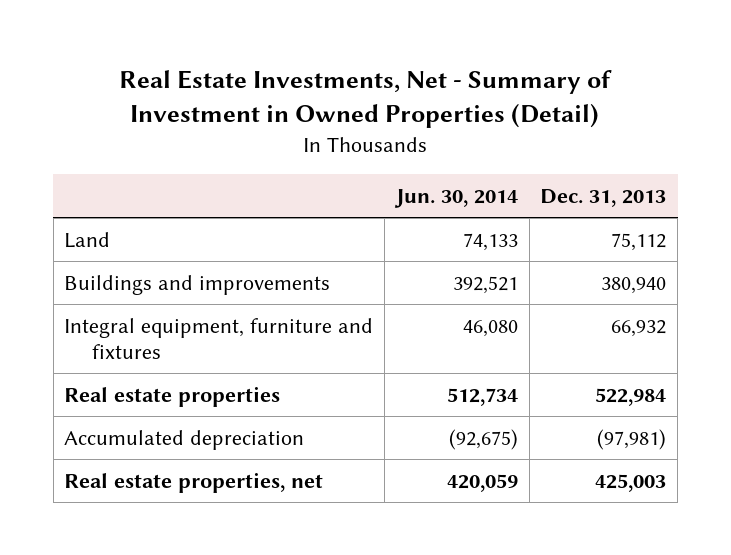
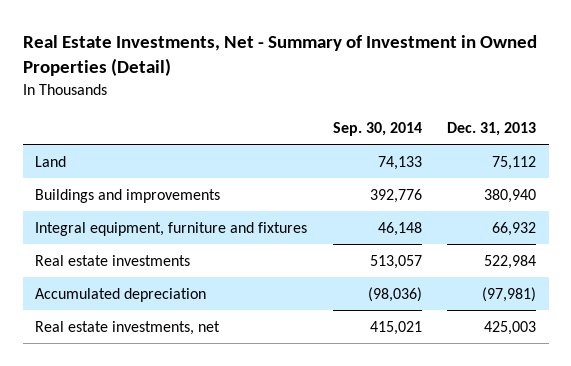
[393,188,518,208] Jun. 30, 2014 -> none
none -> [332,121,422,136] Sep. 30, 2014
[64,385,281,407] Real estate properties -> [35,254,191,266] Real estate investments
[64,471,324,493] Real estate properties, net -> [35,320,221,335] Real estate investments, net

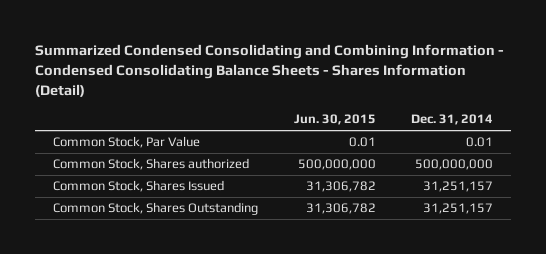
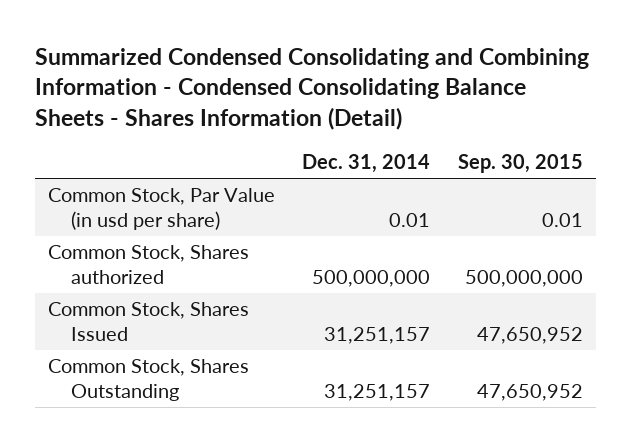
[293,114,376,126] Jun. 30, 2015 -> none
none -> [457,153,583,173] Sep. 30, 2015
[53,136,201,149] Common Stock, Par Value -> [48,188,276,230] Common Stock, Par Value (in usd per share)

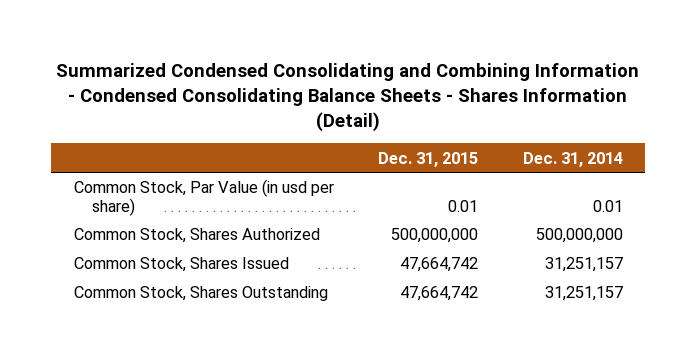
[457,153,583,173] Sep. 30, 2015 -> none
none -> [378,151,479,167] Dec. 31, 2015
[48,245,250,284] Common Stock, Shares authorized -> [73,228,320,244] Common Stock, Shares Authorized

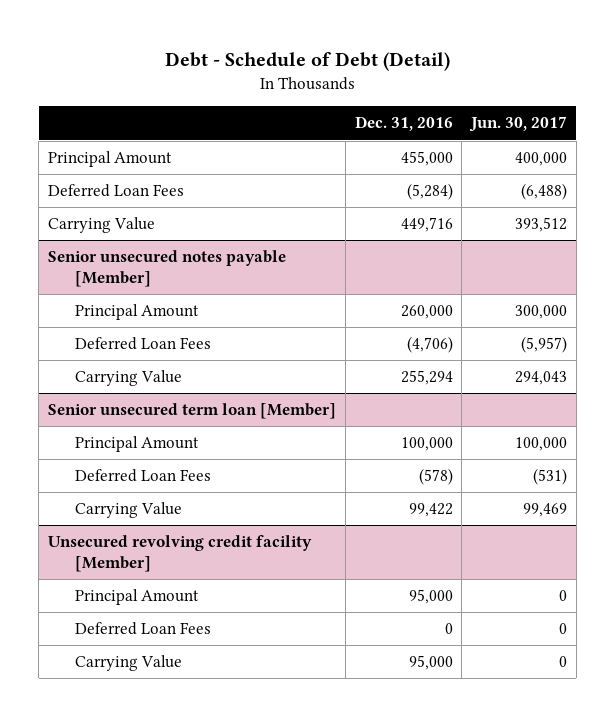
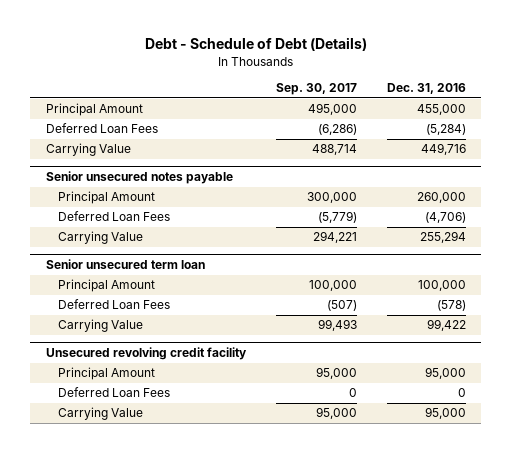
[164,51,450,71] Debt - Schedule of Debt (Detail) -> [144,37,367,52] Debt - Schedule of Debt (Details)
[468,116,567,133] Jun. 30, 2017 -> none
none -> [275,83,357,96] Sep. 30, 2017
[48,250,287,287] Senior unsecured notes payable [Member] -> [45,171,233,185] Senior unsecured notes payable
[48,403,337,420] Senior unsecured term loan [Member] -> [45,259,205,270] Senior unsecured term loan
[48,535,313,572] Unsecured revolving credit facility [Member] -> [45,347,247,361] Unsecured revolving credit facility

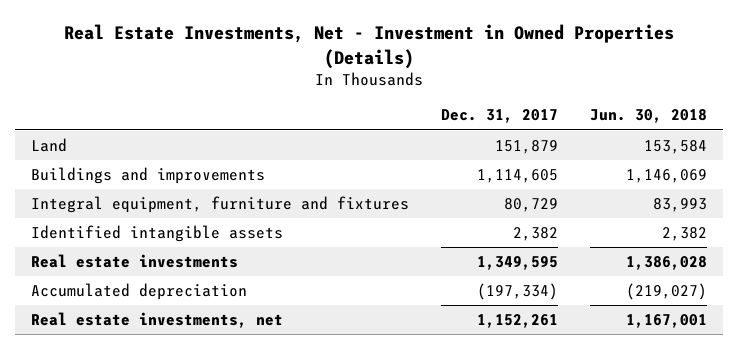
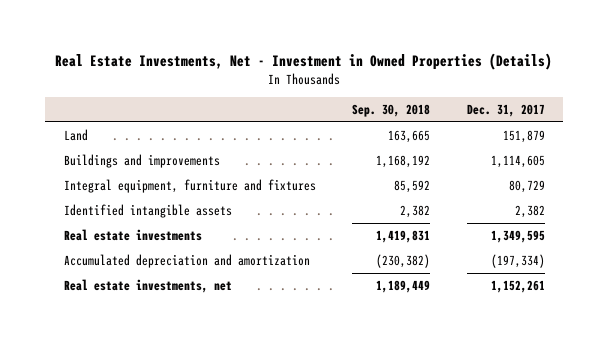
[589,109,707,124] Jun. 30, 2018 -> none
none -> [352,103,431,117] Sep. 30, 2018
[31,283,248,301] Accumulated depreciation -> [63,254,310,269] Accumulated depreciation and amortization

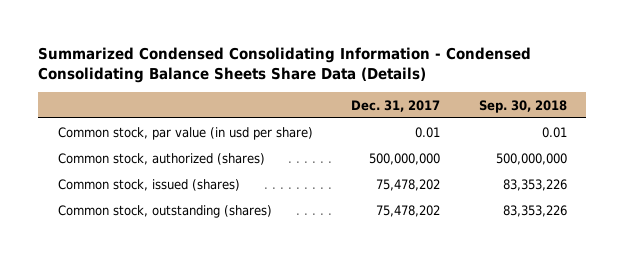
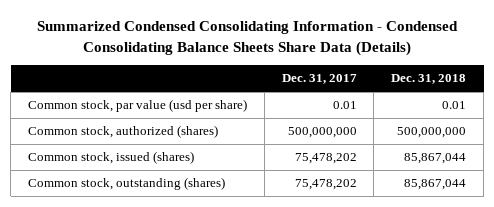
[478,99,567,113] Sep. 30, 2018 -> none
none -> [391,74,467,85] Dec. 31, 2018
[57,126,313,140] Common stock, par value (in usd per share) -> [28,99,248,113] Common stock, par value (usd per share)

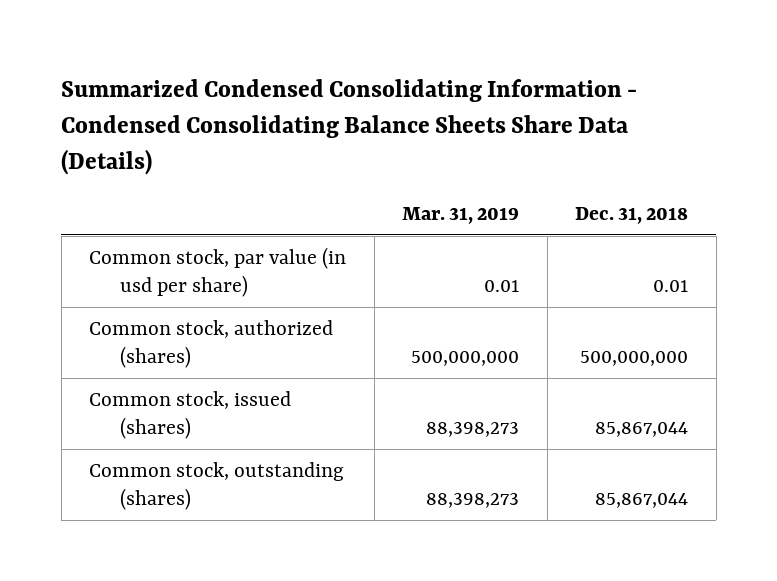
[281,74,357,85] Dec. 31, 2017 -> none
none -> [402,206,520,224] Mar. 31, 2019
[28,99,248,113] Common stock, par value (usd per share) -> [89,247,347,297] Common stock, par value (in usd per share)

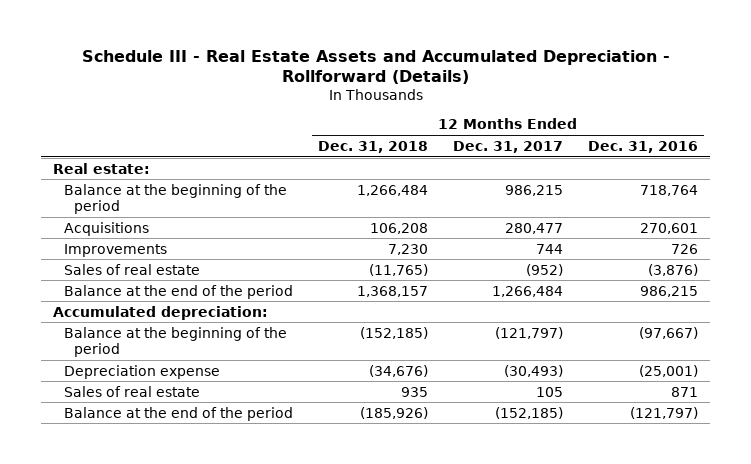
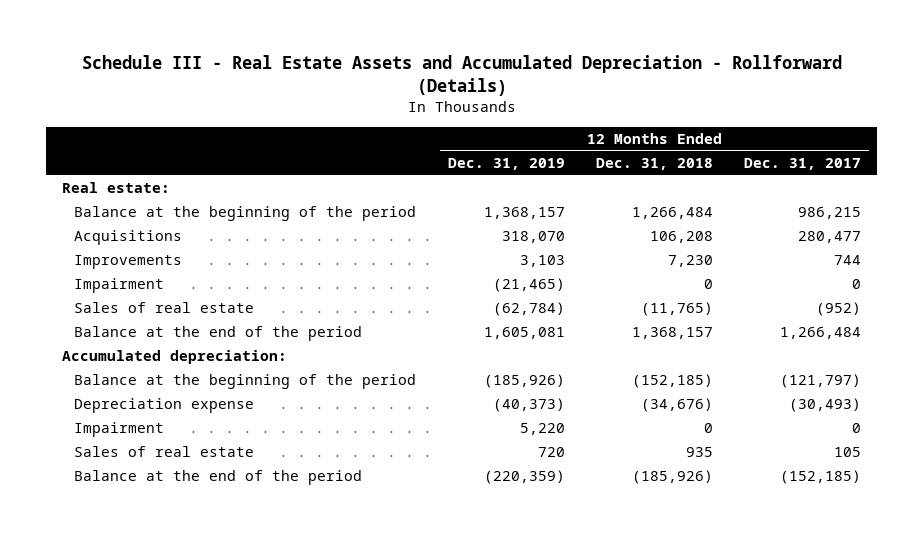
[587,140,698,153] Dec. 31, 2016 -> none
none -> [447,157,565,170] Dec. 31, 2019
none -> [74,278,165,294] Impairment
none -> [74,422,165,438] Impairment

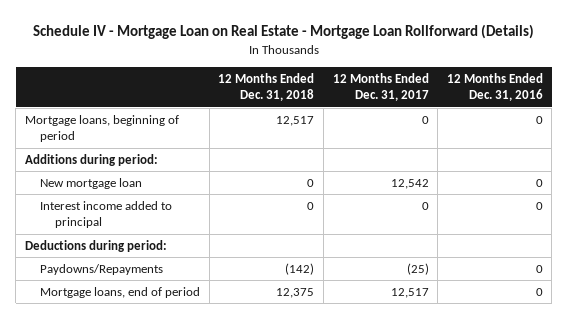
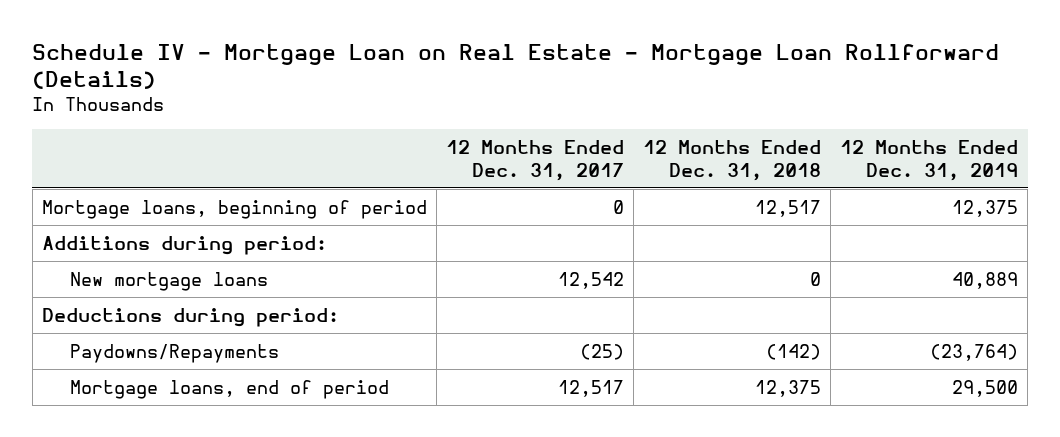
[446,73,543,102] 12 Months Ended Dec. 31, 2016 -> none
none -> [840,139,1019,181] 12 Months Ended Dec. 31, 2019
[40,200,173,229] Interest income added to principal -> none
[40,177,143,189] New mortgage loan -> [69,271,268,291] New mortgage loans

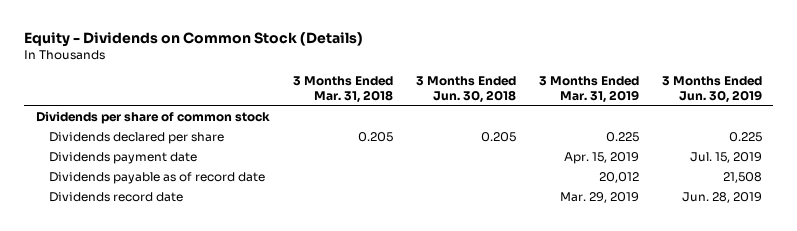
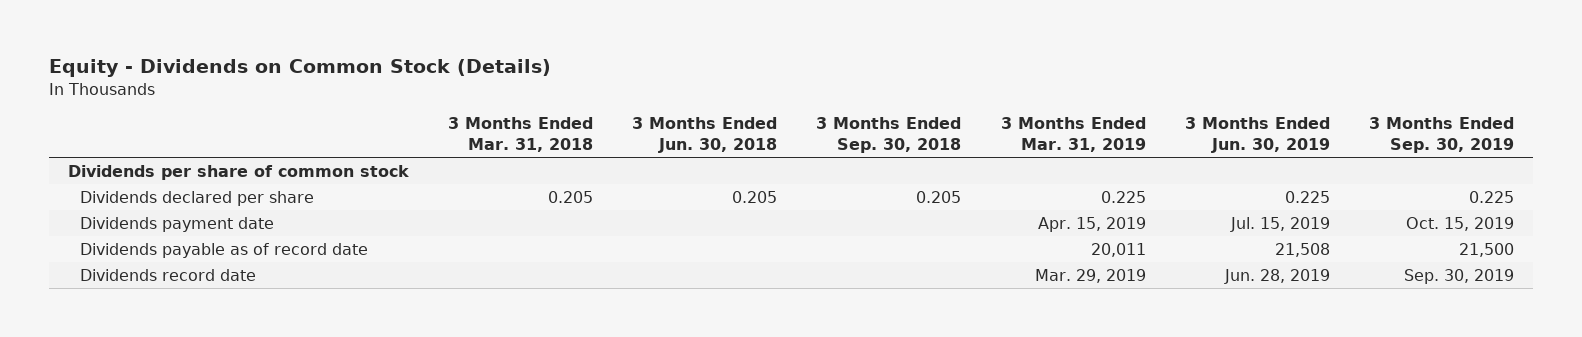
none -> [816,117,962,154] 3 Months Ended Sep. 30, 2018
none -> [1368,117,1514,154] 3 Months Ended Sep. 30, 2019
[598,172,639,184] 20,012 -> [1090,242,1146,257] 20,011

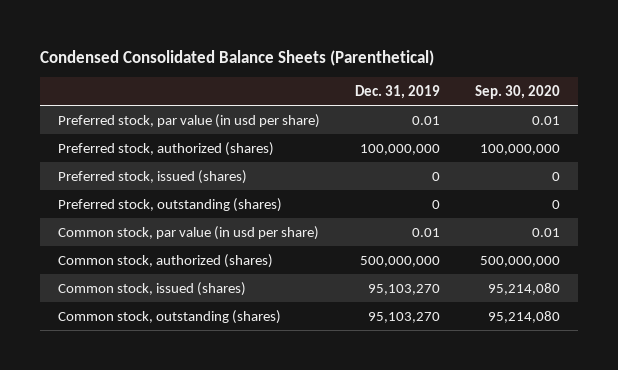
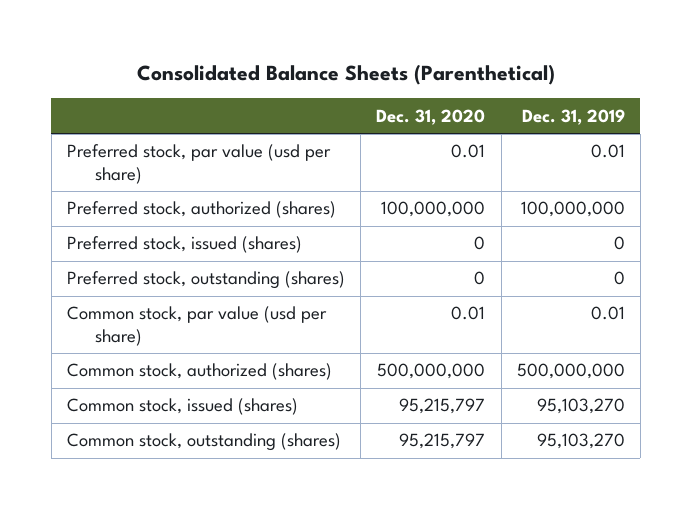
[39,49,434,66] Condensed Consolidated Balance Sheets (Parenthetical) -> [136,63,555,85] Consolidated Balance Sheets (Parenthetical)
[475,84,561,99] Sep. 30, 2020 -> none
none -> [376,108,486,125] Dec. 31, 2020
[57,113,320,128] Preferred stock, par value (in usd per share) -> [66,144,331,184] Preferred stock, par value (usd per share)
[57,225,319,240] Common stock, par value (in usd per share) -> [66,306,327,346] Common stock, par value (usd per share)

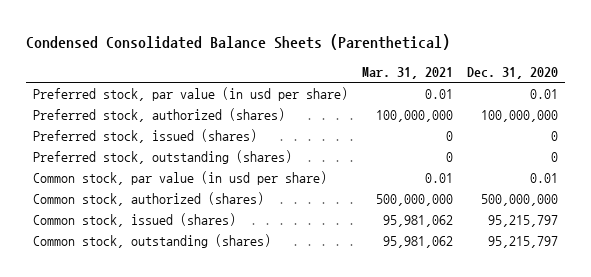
[136,63,555,85] Consolidated Balance Sheets (Parenthetical) -> [25,34,450,51] Condensed Consolidated Balance Sheets (Parenthetical)
[521,108,625,125] Dec. 31, 2019 -> none
none -> [362,67,454,80] Mar. 31, 2021
[66,144,331,184] Preferred stock, par value (usd per share) -> [33,87,349,102] Preferred stock, par value (in usd per share)
[66,306,327,346] Common stock, par value (usd per share) -> [33,171,328,186] Common stock, par value (in usd per share)

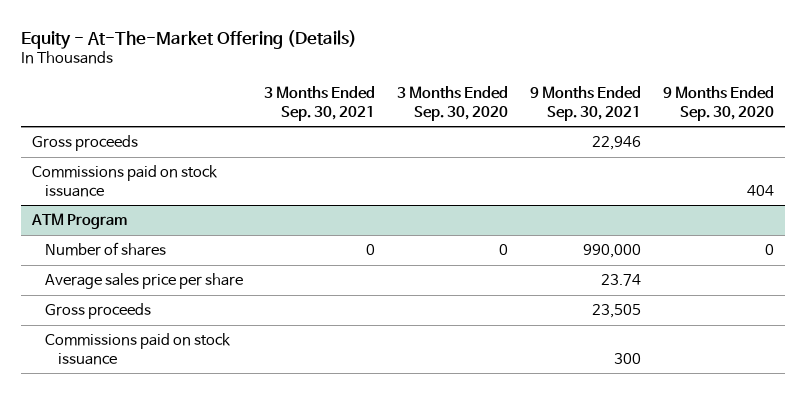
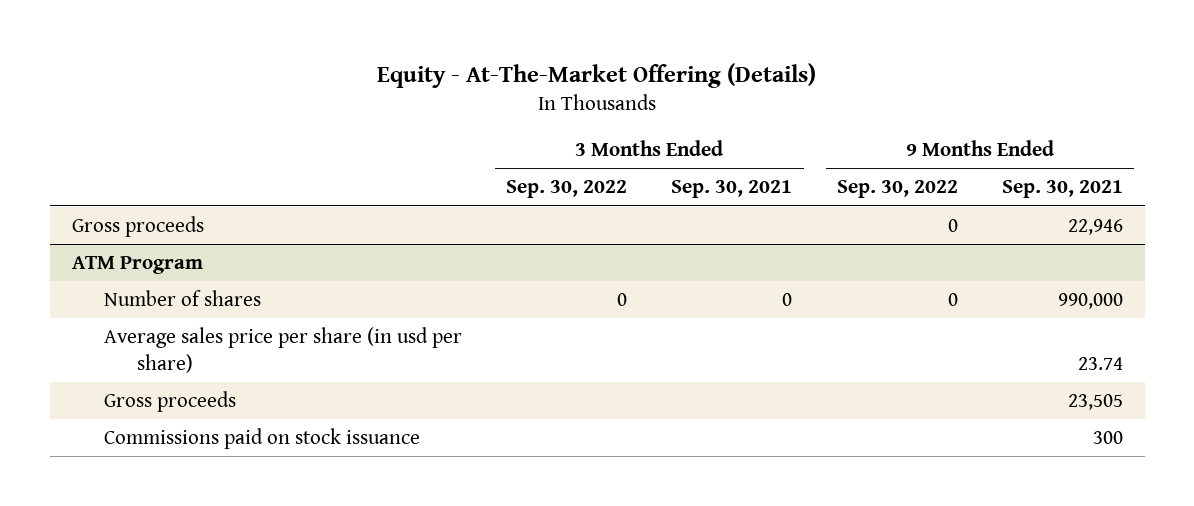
[397,86,509,121] 3 Months Ended Sep. 30, 2020 -> none
[662,86,774,121] 9 Months Ended Sep. 30, 2020 -> none
none -> [506,180,628,199] Sep. 30, 2022
none -> [836,180,958,199] Sep. 30, 2022
[31,165,218,197] Commissions paid on stock issuance -> none
[44,273,243,290] Average sales price per share -> [104,327,463,373] Average sales price per share (in usd per share)

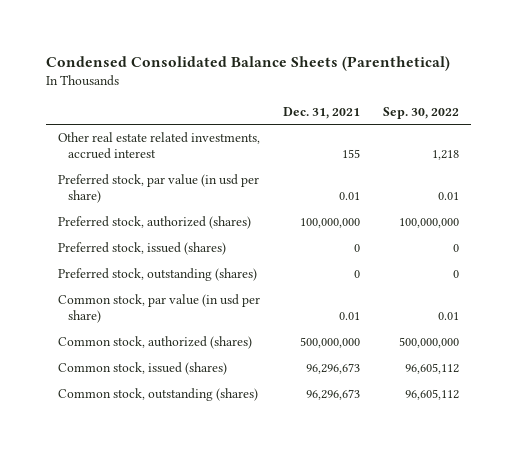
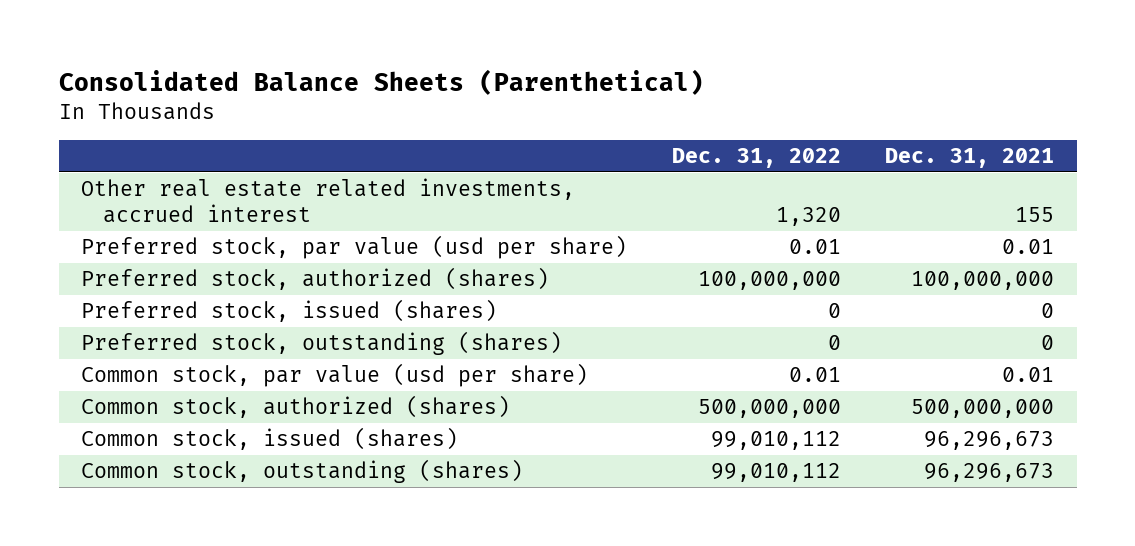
[46,55,451,71] Condensed Consolidated Balance Sheets (Parenthetical) -> [58,68,704,95] Consolidated Balance Sheets (Parenthetical)
[383,106,460,119] Sep. 30, 2022 -> none
none -> [671,148,841,169] Dec. 31, 2022
[57,174,259,204] Preferred stock, par value (in usd per share) -> [80,235,627,260] Preferred stock, par value (usd per share)
[57,294,260,324] Common stock, par value (in usd per share) -> [80,363,588,388] Common stock, par value (usd per share)

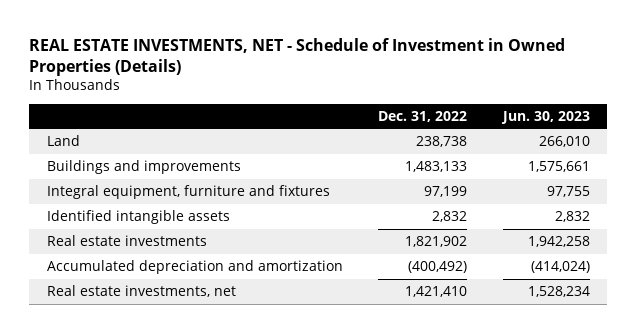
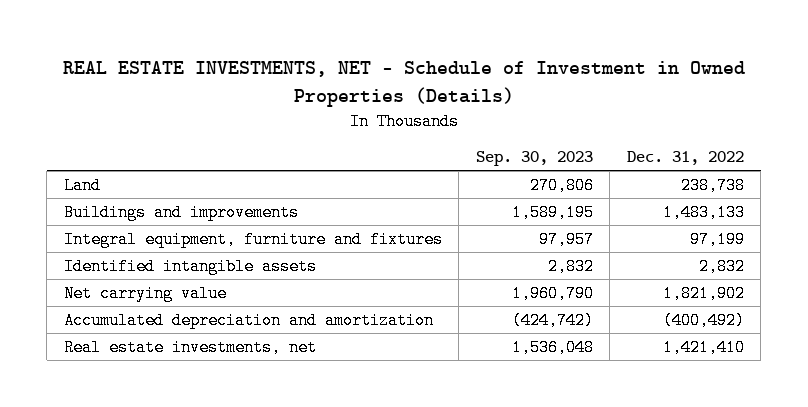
[500,110,590,124] Jun. 30, 2023 -> none
none -> [475,151,593,167] Sep. 30, 2023
[47,235,208,247] Real estate investments -> [63,284,227,302] Net carrying value

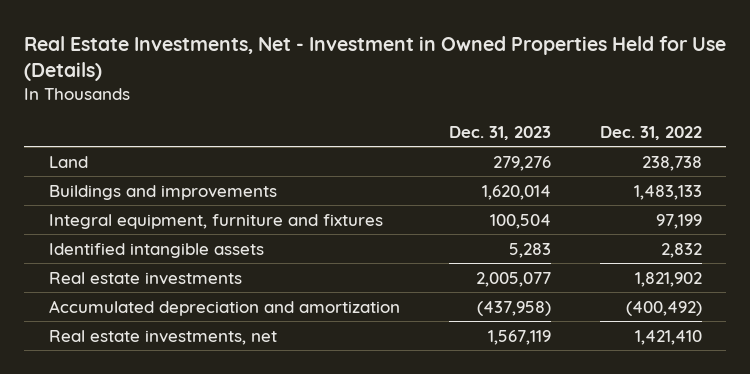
[62,61,745,107] REAL ESTATE INVESTMENTS, NET - Schedule of Investment in Owned Properties (Details) -> [23,35,726,82] Real Estate Investments, Net - Investment in Owned Properties Held for Use (Details)
[475,151,593,167] Sep. 30, 2023 -> none
none -> [448,126,551,141] Dec. 31, 2023
[63,284,227,302] Net carrying value -> [48,271,242,285] Real estate investments

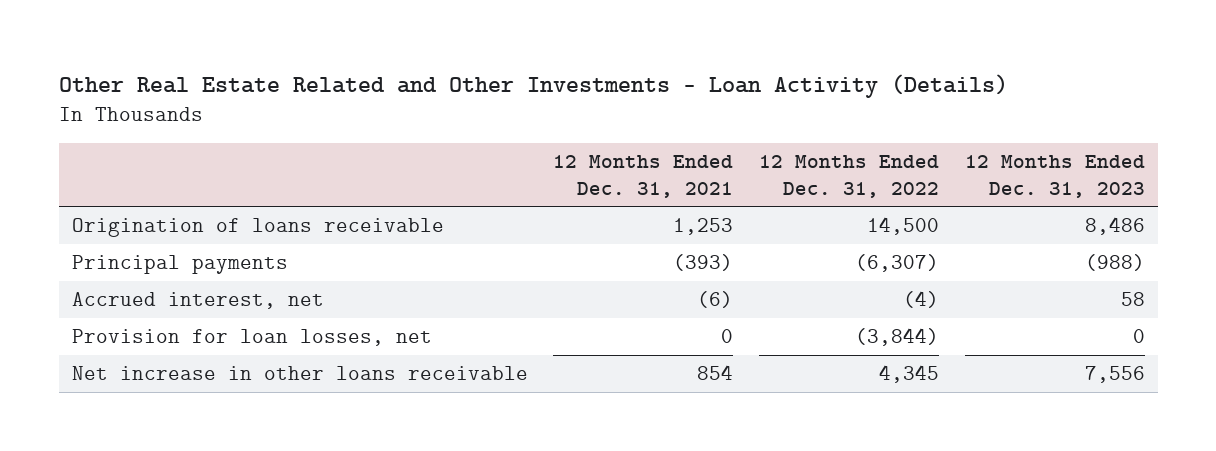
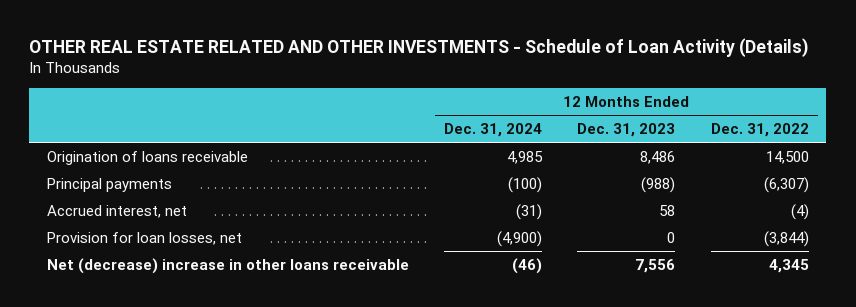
[58,74,1008,99] Other Real Estate Related and Other Investments - Loan Activity (Details) -> [29,37,810,57] OTHER REAL ESTATE RELATED AND OTHER INVESTMENTS - Schedule of Loan Activity (Details)
[553,154,734,198] 12 Months Ended Dec. 31, 2021 -> none
none -> [444,123,543,138] Dec. 31, 2024
[71,366,528,381] Net increase in other loans receivable -> [46,257,409,274] Net (decrease) increase in other loans receivable

